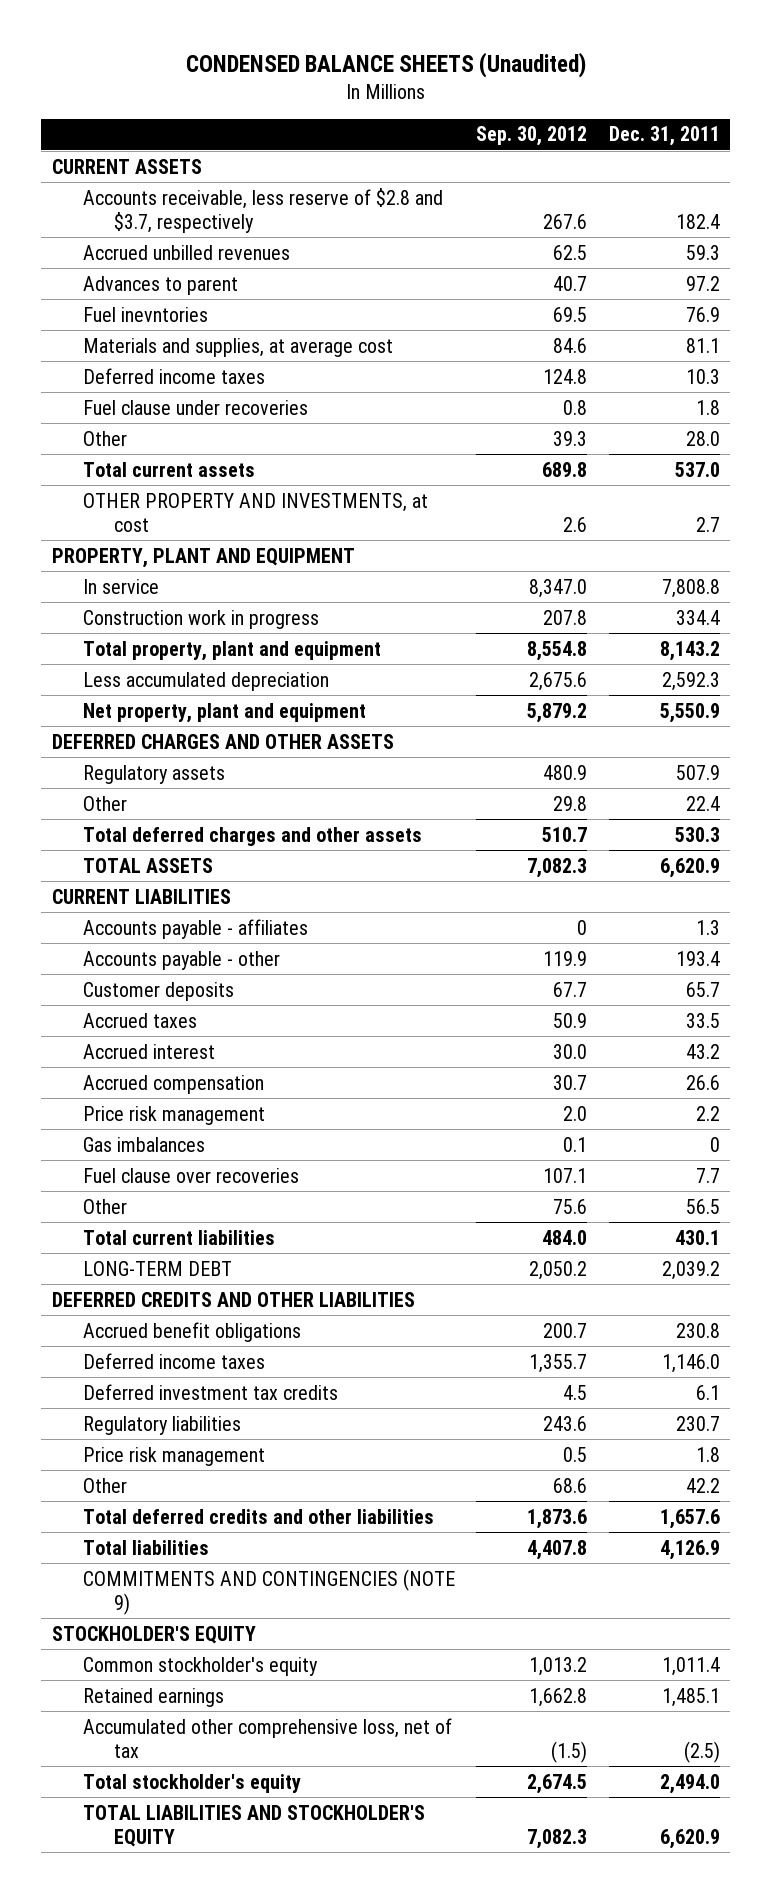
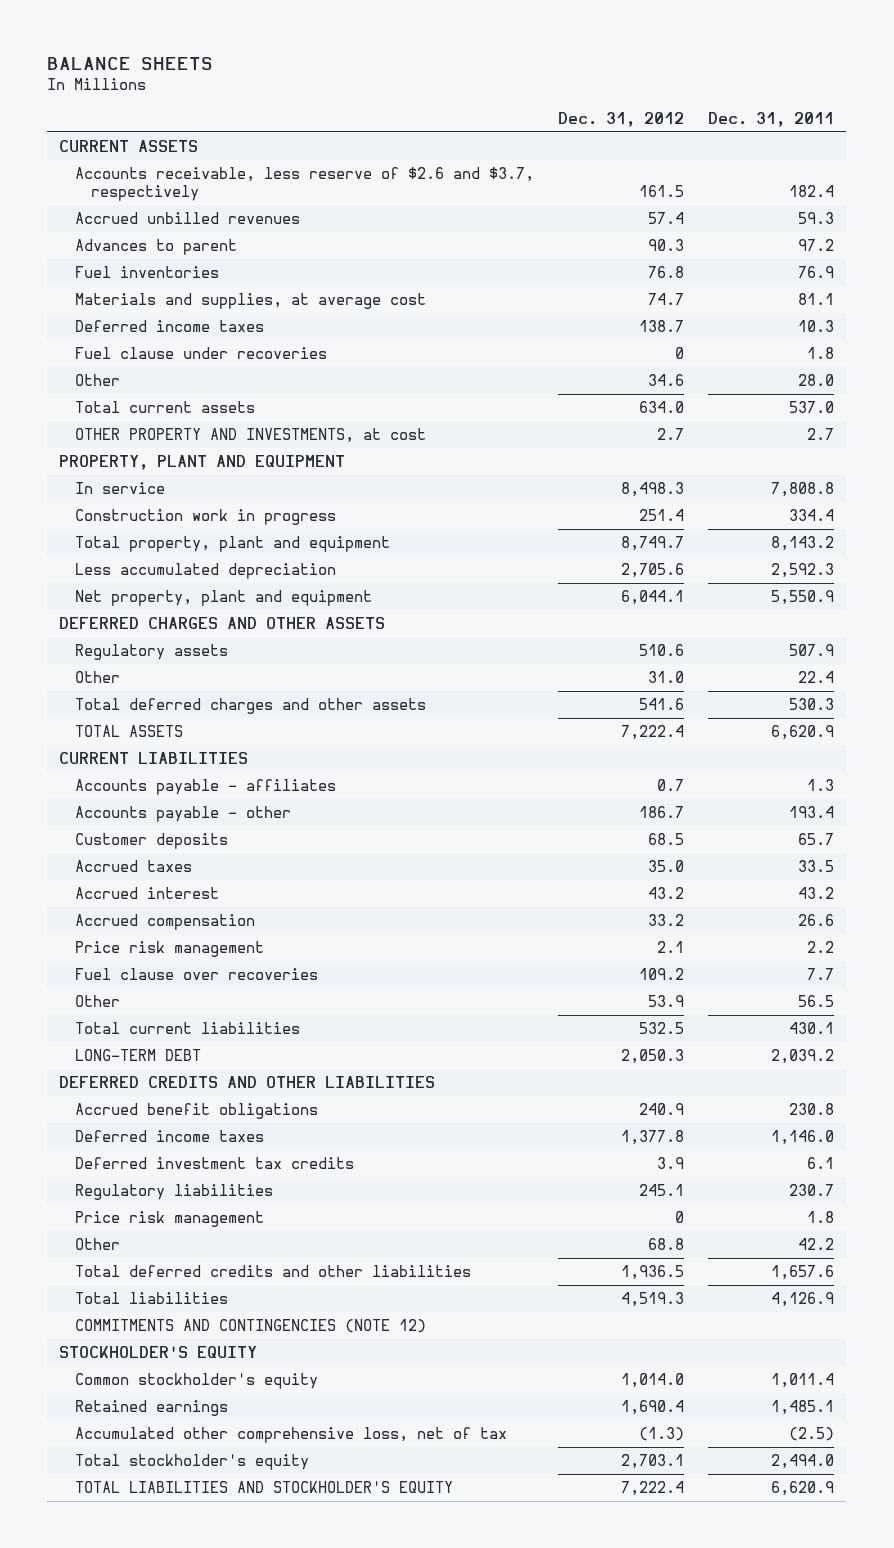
[185,52,586,79] CONDENSED BALANCE SHEETS (Unaudited) -> [47,57,214,71] BALANCE SHEETS
[476,126,588,147] Sep. 30, 2012 -> none
none -> [558,112,685,128] Dec. 31, 2012
[82,187,443,233] Accounts receivable, less reserve of $2.8 and $3.7, respectively -> [75,167,535,202] Accounts receivable, less reserve of $2.6 and $3.7, respectively
[82,306,208,322] Fuel inevntories -> [75,266,220,279] Fuel inventories
[82,1136,205,1152] Gas imbalances -> none
[82,1568,455,1615] COMMITMENTS AND CONTINGENCIES (NOTE 9) -> [75,1319,427,1334] COMMITMENTS AND CONTINGENCIES (NOTE 12)

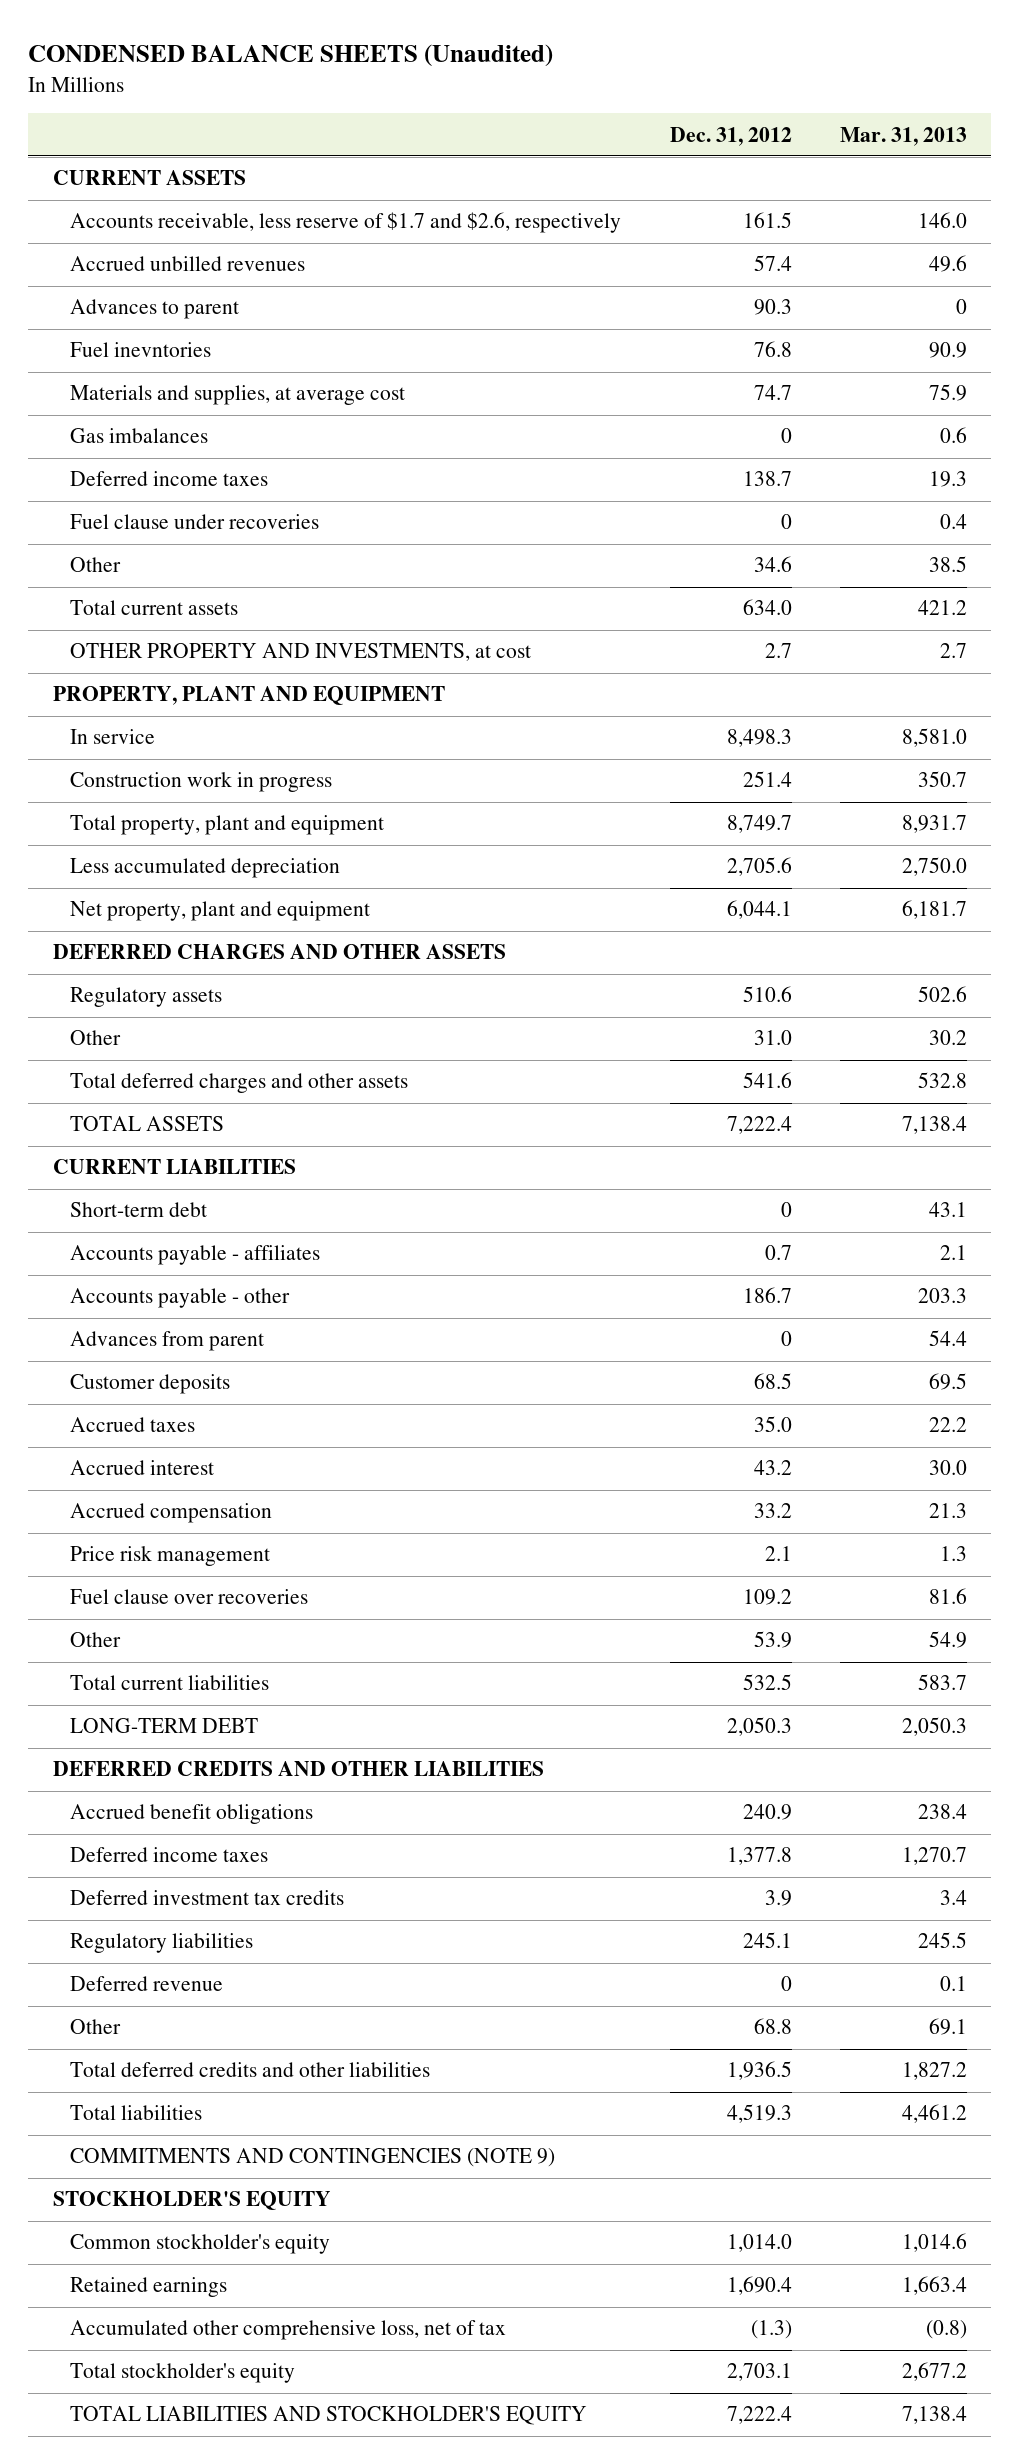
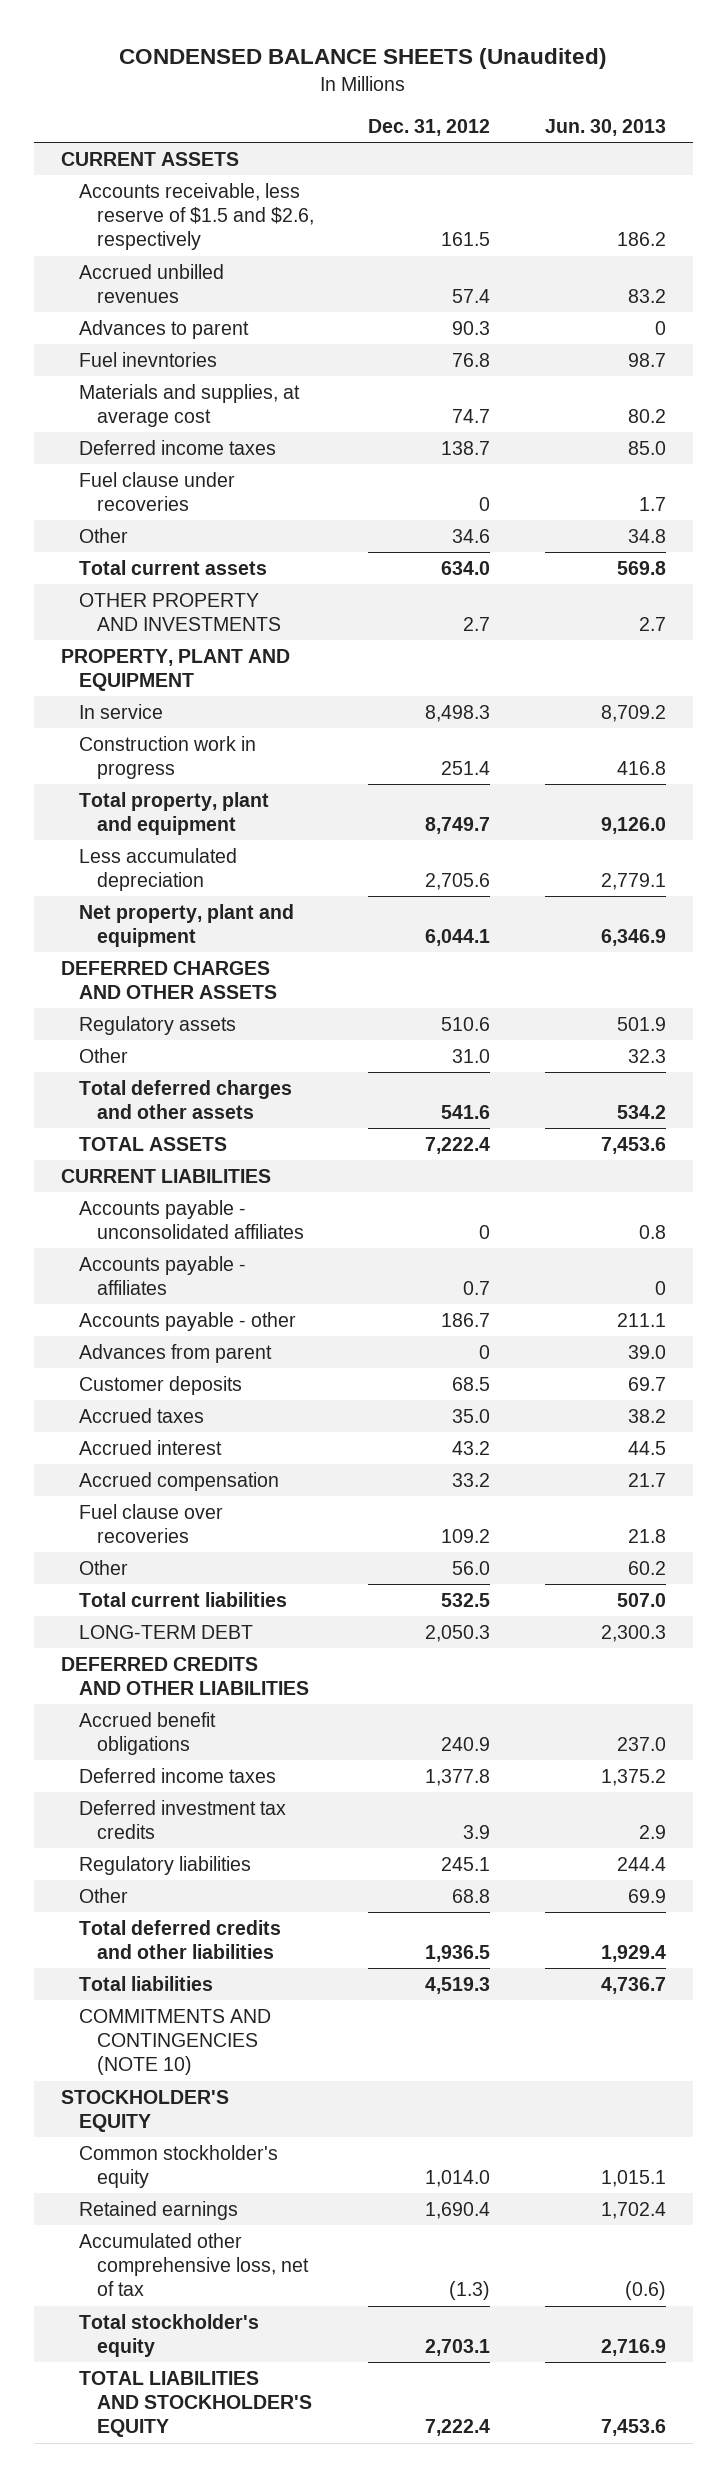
[840,126,968,146] Mar. 31, 2013 -> none
none -> [544,118,666,136] Jun. 30, 2013
[70,212,622,234] Accounts receivable, less reserve of $1.7 and $2.6, respectively -> [79,182,315,251] Accounts receivable, less reserve of $1.5 and $2.6, respectively
[70,428,209,444] Gas imbalances -> none
[70,643,532,662] OTHER PROPERTY AND INVESTMENTS, at cost -> [79,592,282,632] OTHER PROPERTY AND INVESTMENTS
[70,1202,208,1218] Short-term debt -> none
none -> [79,1199,305,1240] Accounts payable - unconsolidated affiliates
[70,1546,271,1567] Price risk management -> none
[753,1631,792,1649] 53.9 -> [452,1560,491,1575] 56.0
[70,1976,224,1992] Deferred revenue -> none
[70,2148,556,2168] COMMITMENTS AND CONTINGENCIES (NOTE 9) -> [79,2008,272,2076] COMMITMENTS AND CONTINGENCIES (NOTE 10)

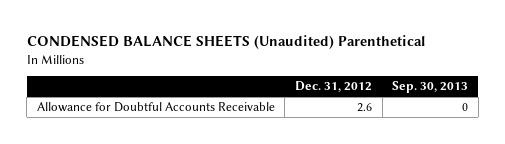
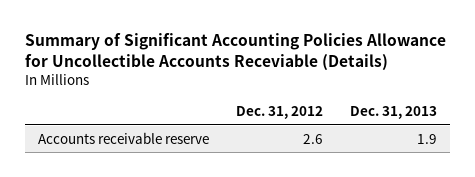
[26,35,425,50] CONDENSED BALANCE SHEETS (Unaudited) Parenthetical -> [24,32,446,71] Summary of Significant Accounting Policies Allowance for Uncollectible Accounts Receviable (Details)
[392,81,469,94] Sep. 30, 2013 -> none
none -> [349,106,437,120] Dec. 31, 2013
[36,101,275,112] Allowance for Doubtful Accounts Receivable -> [38,131,210,144] Accounts receivable reserve

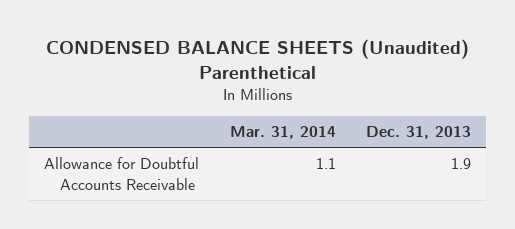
[24,32,446,71] Summary of Significant Accounting Policies Allowance for Uncollectible Accounts Receviable (Details) -> [45,38,469,79] CONDENSED BALANCE SHEETS (Unaudited) Parenthetical
[236,106,324,120] Dec. 31, 2012 -> none
none -> [229,126,336,140] Mar. 31, 2014
[38,131,210,144] Accounts receivable reserve -> [44,157,200,190] Allowance for Doubtful Accounts Receivable

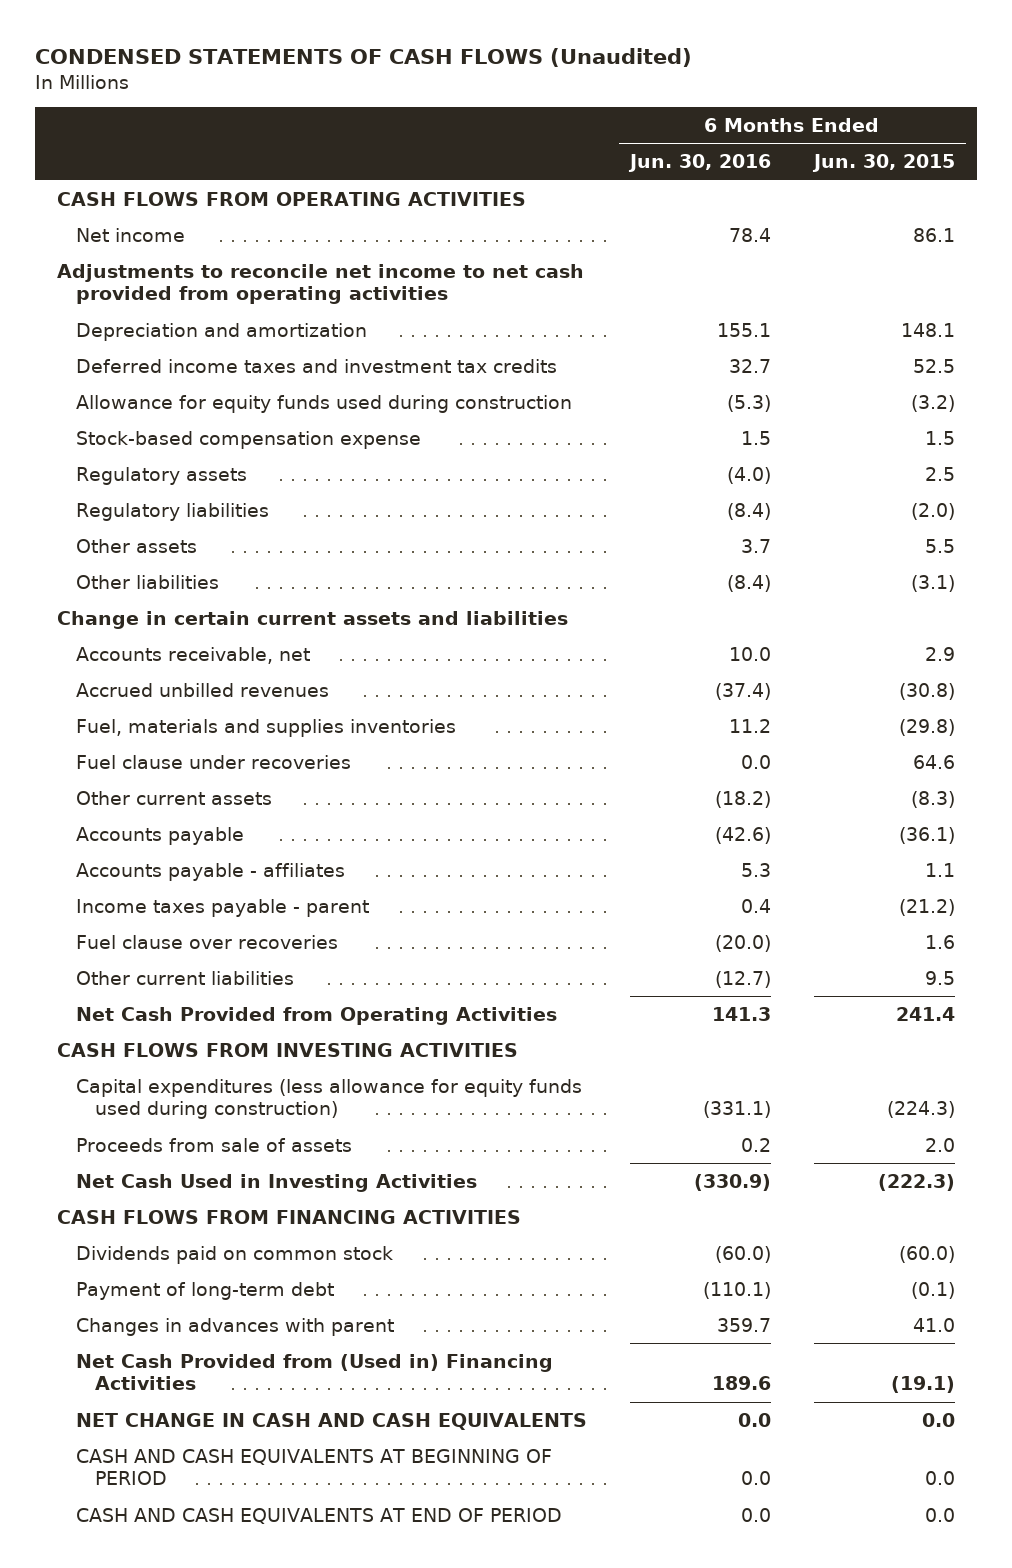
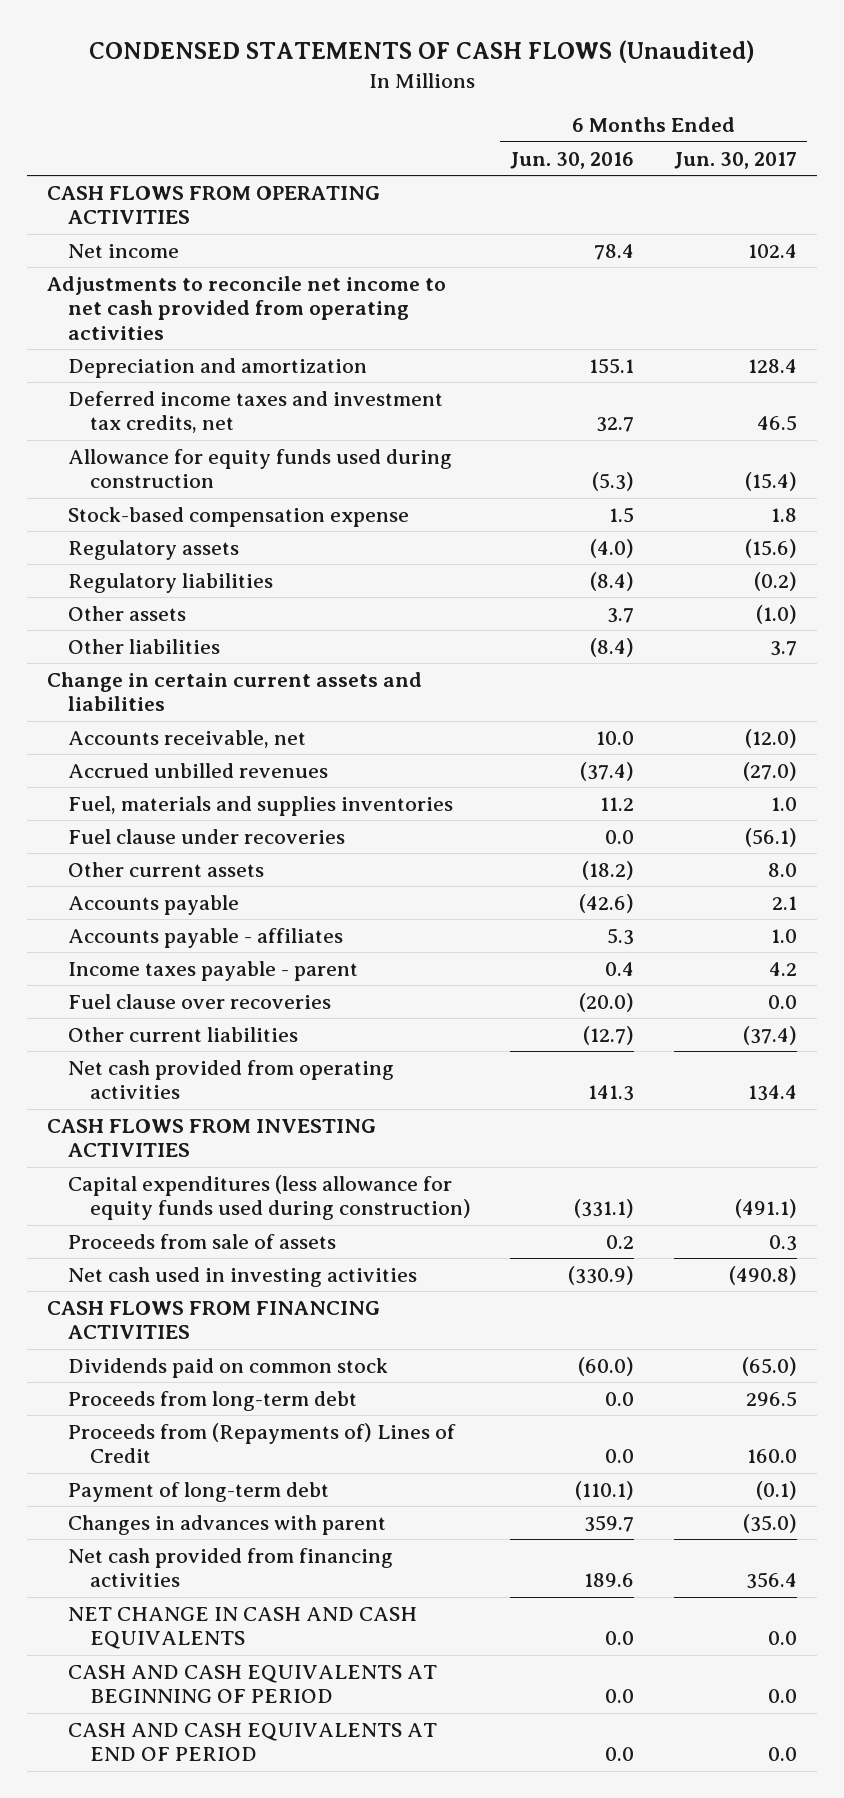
[812,154,956,173] Jun. 30, 2015 -> none
none -> [674,151,798,169] Jun. 30, 2017
[75,358,557,373] Deferred income taxes and investment tax credits -> [68,390,444,434] Deferred income taxes and investment tax credits, net
[75,1006,557,1025] Net Cash Provided from Operating Activities -> [68,1059,395,1100] Net cash provided from operating activities
[75,1173,477,1192] Net Cash Used in Investing Activities -> [68,1266,418,1287] Net cash used in investing activities
none -> [68,1390,358,1411] Proceeds from long-term debt
none -> [68,1422,457,1464] Proceeds from (Repayments of) Lines of Credit
[75,1353,553,1391] Net Cash Provided from (Used in) Financing Activities -> [68,1547,394,1588] Net cash provided from financing activities

